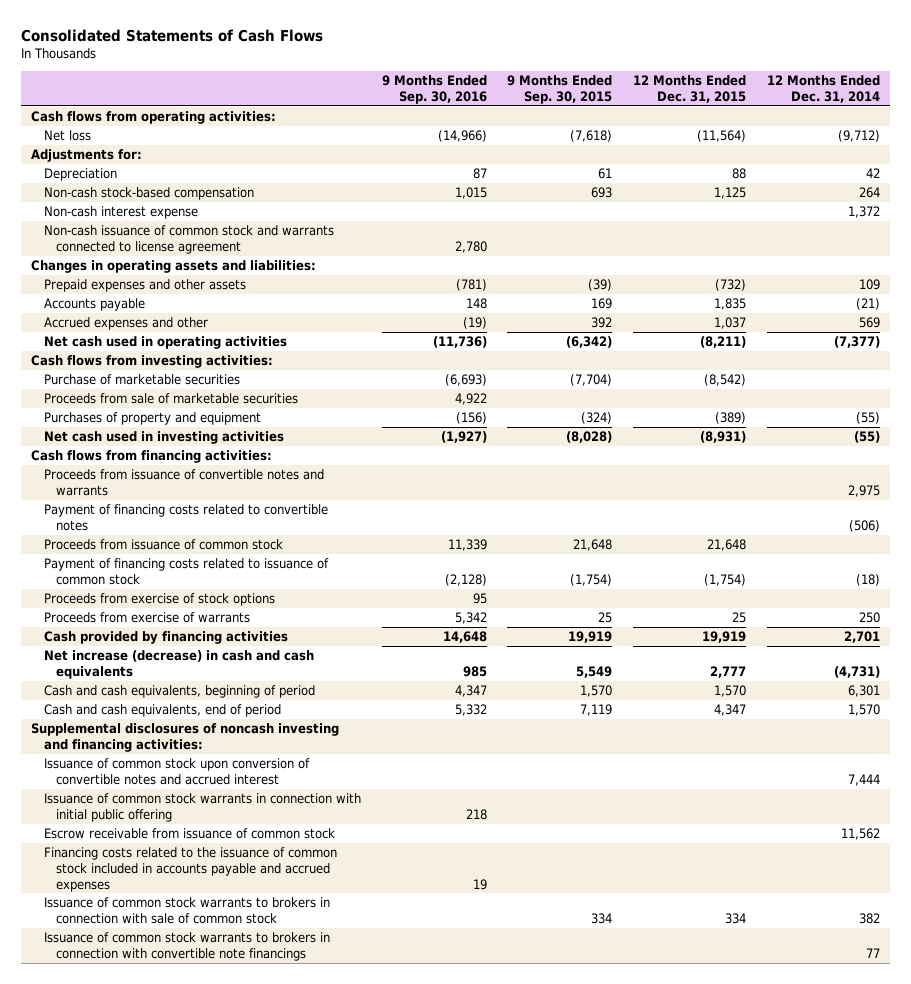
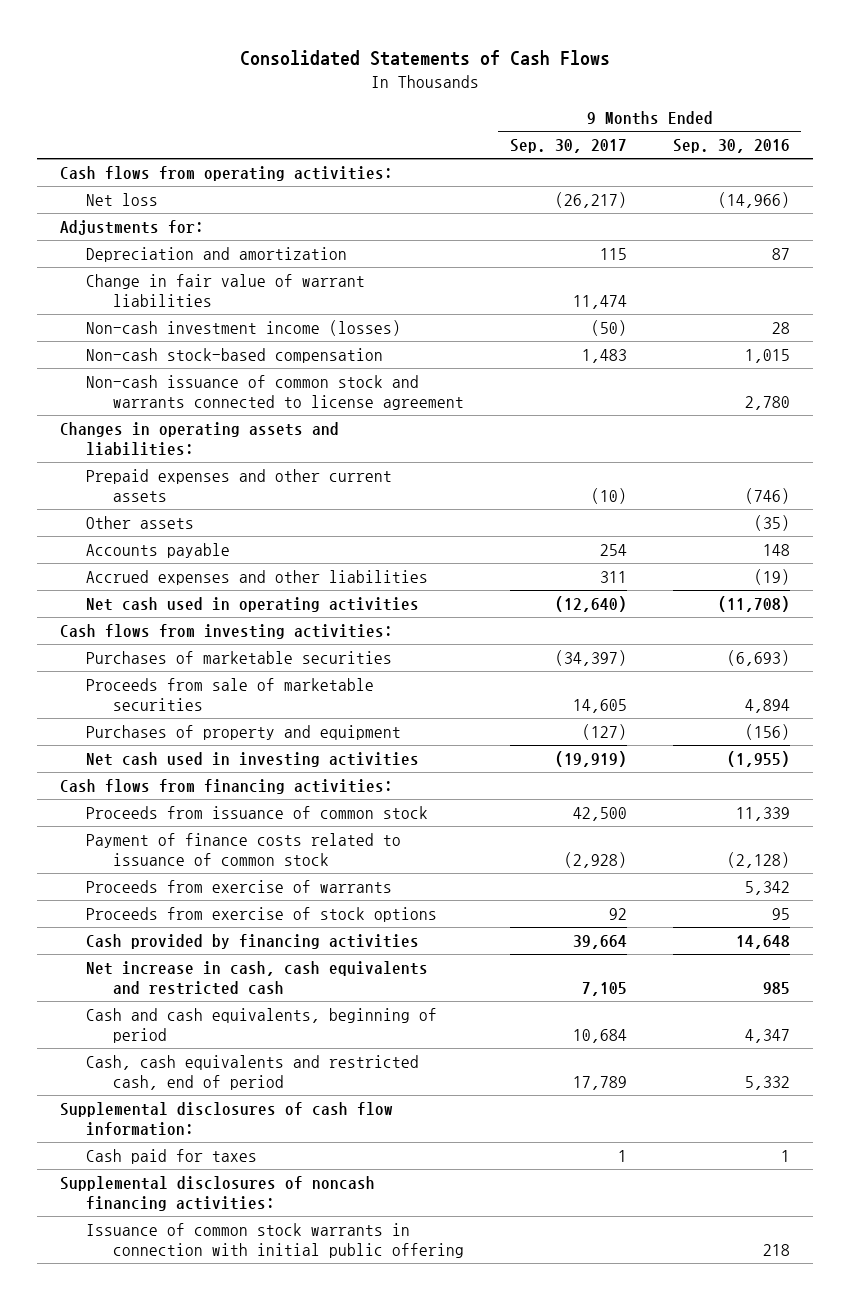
[507,75,613,105] 9 Months Ended Sep. 30, 2015 -> none
[633,75,747,104] 12 Months Ended Dec. 31, 2015 -> none
[766,75,880,104] 12 Months Ended Dec. 31, 2014 -> none
none -> [509,139,627,154] Sep. 30, 2017
[43,168,117,182] Depreciation -> [86,247,348,263] Depreciation and amortization
none -> [86,274,366,308] Change in fair value of warrant liabilities
none -> [86,320,402,337] Non-cash investment income (losses)
[43,206,198,220] Non-cash interest expense -> none
[43,279,246,293] Prepaid expenses and other assets -> [86,469,393,503] Prepaid expenses and other current assets
[455,279,487,292] (781) -> [744,488,790,505] (746)
none -> [86,516,195,530] Other assets
[43,317,208,331] Accrued expenses and other -> [86,570,429,586] Accrued expenses and other liabilities
[432,336,487,349] (11,736) -> [717,596,790,613] (11,708)
[43,374,240,386] Purchase of marketable securities -> [86,651,393,665] Purchases of marketable securities
[454,393,487,406] 4,922 -> [744,699,790,714] 4,894
[440,431,487,444] (1,927) -> [726,751,790,768] (1,955)
[43,469,324,496] Proceeds from issuance of convertible notes and warrants -> none
[43,504,328,531] Payment of financing costs related to convertible notes -> none
[43,558,329,585] Payment of financing costs related to issuance of common stock -> [86,833,402,867] Payment of finance costs related to issuance of common stock
[43,593,275,607] Proceeds from exercise of stock options -> [86,907,438,923] Proceeds from exercise of stock options
[43,650,314,679] Net increase (decrease) in cash and cash equivalents -> [86,961,429,996] Net increase in cash, cash equivalents and restricted cash
[43,758,310,785] Issuance of common stock upon conversion of convertible notes and accrued interest -> none
[43,704,281,718] Cash and cash equivalents, end of period -> [86,1055,420,1091] Cash, cash equivalents and restricted cash, end of period
none -> [59,1102,393,1137] Supplemental disclosures of cash flow information:
none -> [86,1149,258,1165] Cash paid for taxes
[31,723,340,752] Supplemental disclosures of noncash investing and financing activities: -> [59,1176,375,1212] Supplemental disclosures of noncash financing activities:
[43,828,335,840] Escrow receivable from issuance of common stock -> none
[43,847,337,892] Financing costs related to the issuance of common stock included in accounts payable and accrued expenses -> none
[43,897,330,924] Issuance of common stock warrants to brokers in connection with sale of common stock -> none
[43,932,330,961] Issuance of common stock warrants to brokers in connection with convertible note financings -> none

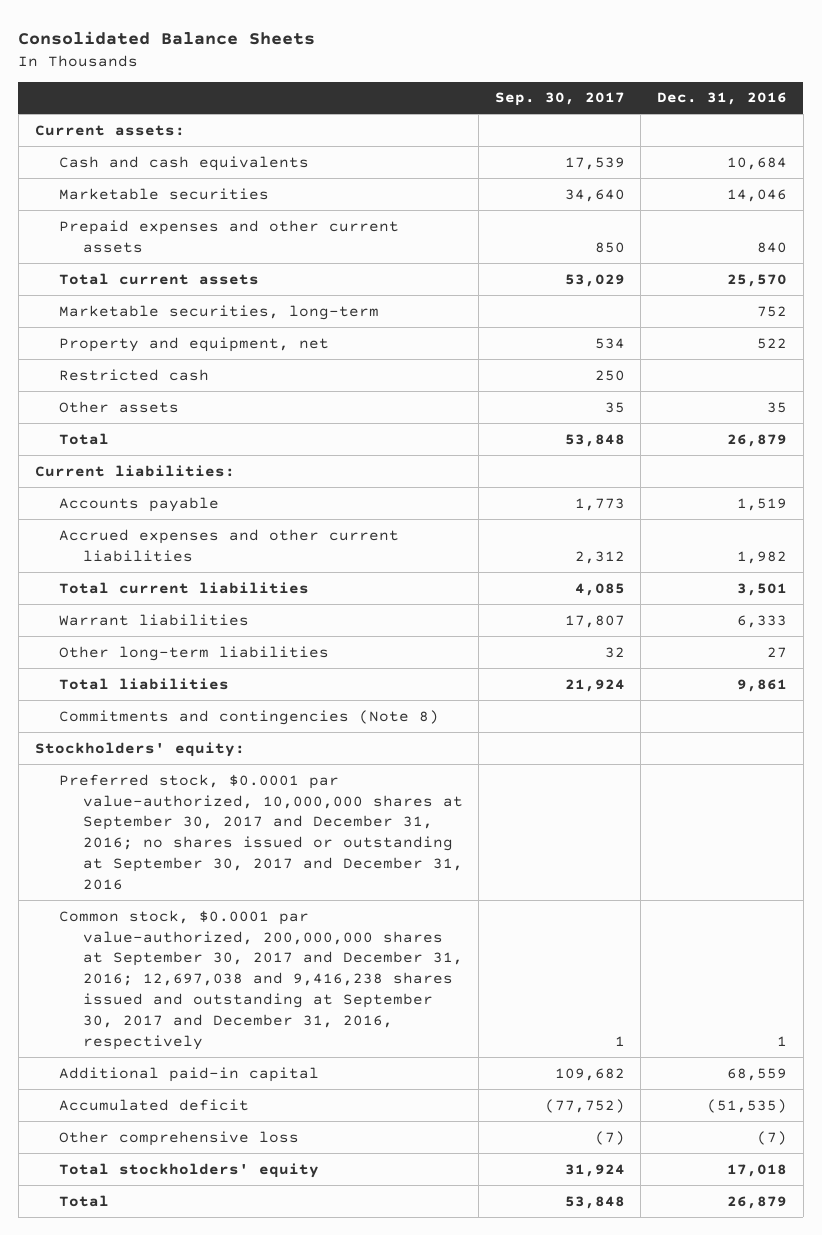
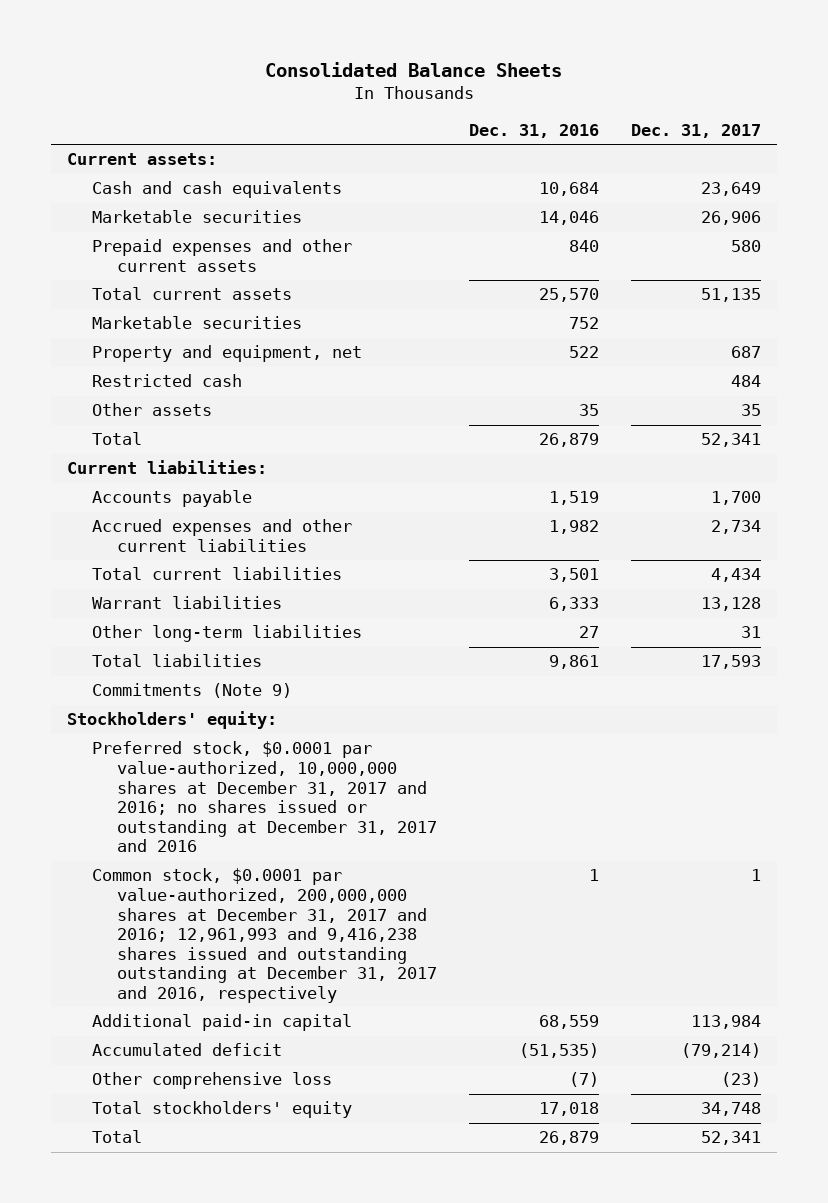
[494,92,625,107] Sep. 30, 2017 -> none
none -> [631,123,762,138] Dec. 31, 2017
[58,304,379,320] Marketable securities, long-term -> [92,316,303,330] Marketable securities
[58,709,439,725] Commitments and contingencies (Note 8) -> [92,683,293,699] Commitments (Note 9)
[58,773,463,891] Preferred stock, $0.0001 par value-authorized, 10,000,000 shares at September 30, 2017 and December 31, 2016; no shares issued or outstanding at September 30, 2017 and December 31, 2016 -> [92,741,438,853] Preferred stock, $0.0001 par value-authorized, 10,000,000 shares at December 31, 2017 and 2016; no shares issued or outstanding at December 31, 2017 and 2016
[58,909,463,1050] Common stock, $0.0001 par value-authorized, 200,000,000 shares at September 30, 2017 and December 31, 2016; 12,697,038 and 9,416,238 shares issued and outstanding at September 30, 2017 and December 31, 2016, respectively -> [92,868,438,1004] Common stock, $0.0001 par value-authorized, 200,000,000 shares at December 31, 2017 and 2016; 12,961,993 and 9,416,238 shares issued and outstanding outstanding at December 31, 2017 and 2016, respectively

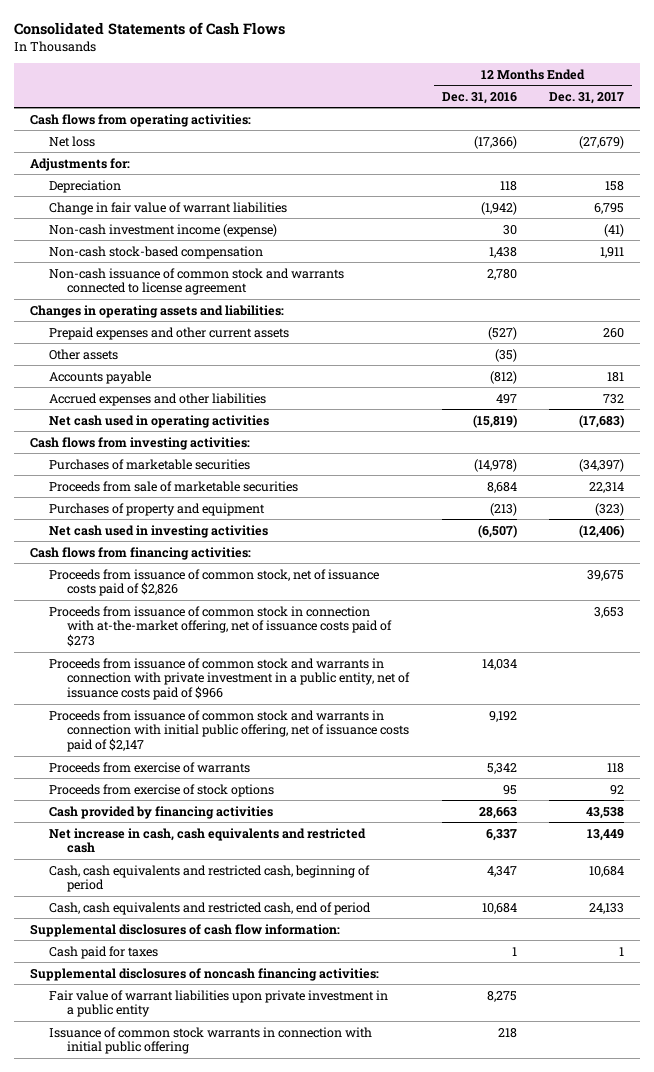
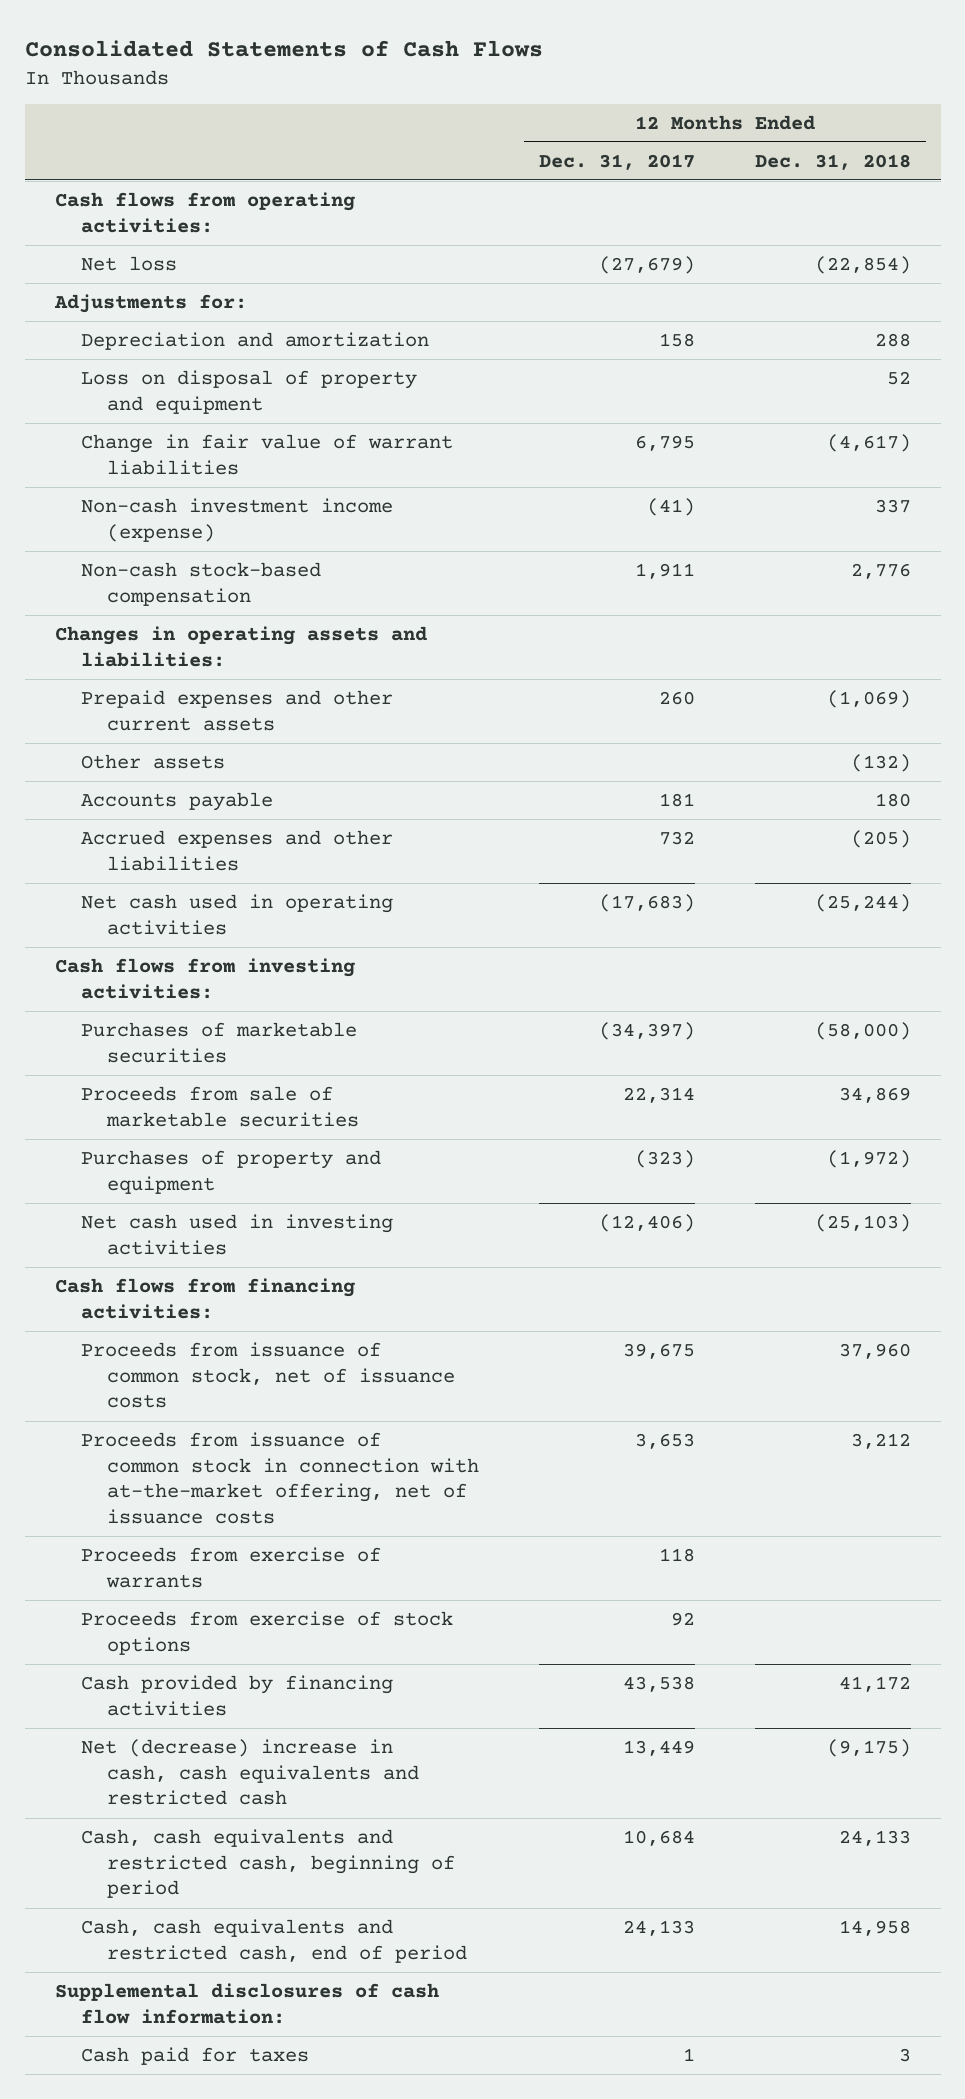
[441,91,517,104] Dec. 31, 2016 -> none
none -> [754,153,911,170] Dec. 31, 2018
[48,179,121,193] Depreciation -> [80,331,429,350] Depreciation and amortization
none -> [80,369,417,414] Loss on disposal of property and equipment
[48,267,344,296] Non-cash issuance of common stock and warrants connected to license agreement -> none
[48,657,411,701] Proceeds from issuance of common stock and warrants in connection with private investment in a public entity, net of issuance costs paid of $966 -> none
[48,709,410,753] Proceeds from issuance of common stock and warrants in connection with initial public offering, net of issuance costs paid of $2,147 -> none
[48,568,379,597] Proceeds from issuance of common stock, net of issuance costs paid of $2,826 -> [80,1341,456,1409] Proceeds from issuance of common stock, net of issuance costs
[48,605,393,648] Proceeds from issuance of common stock in connection with at-the-market offering, net of issuance costs paid of $273 -> [80,1431,480,1525] Proceeds from issuance of common stock in connection with at-the-market offering, net of issuance costs
[48,827,366,854] Net increase in cash, cash equivalents and restricted cash -> [80,1738,420,1806] Net (decrease) increase in cash, cash equivalents and restricted cash
[30,967,380,981] Supplemental disclosures of noncash financing activities: -> none
[48,989,388,1018] Fair value of warrant liabilities upon private investment in a public entity -> none
[48,1026,372,1055] Issuance of common stock warrants in connection with initial public offering -> none

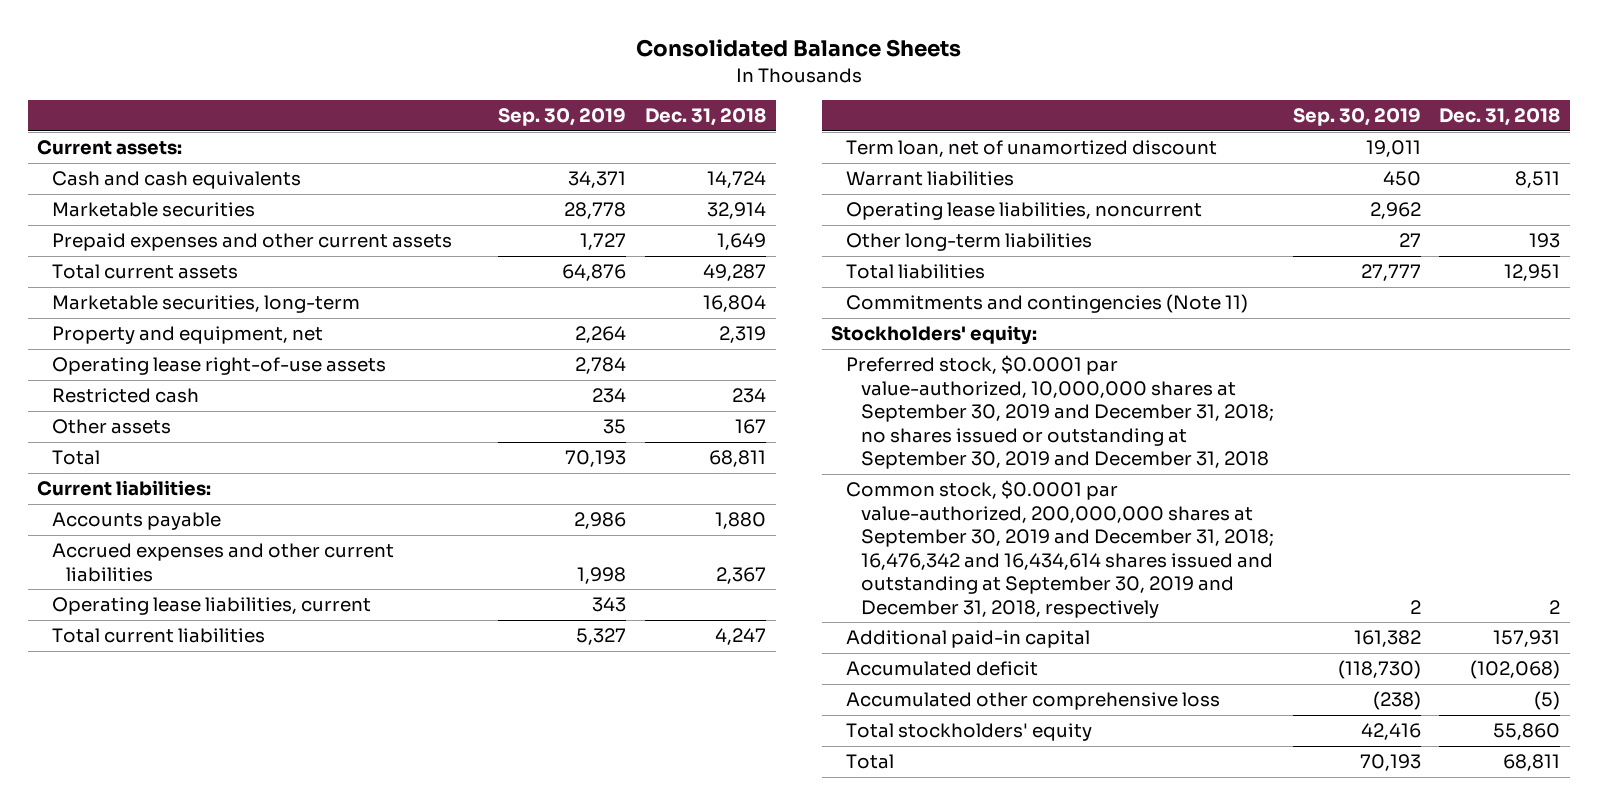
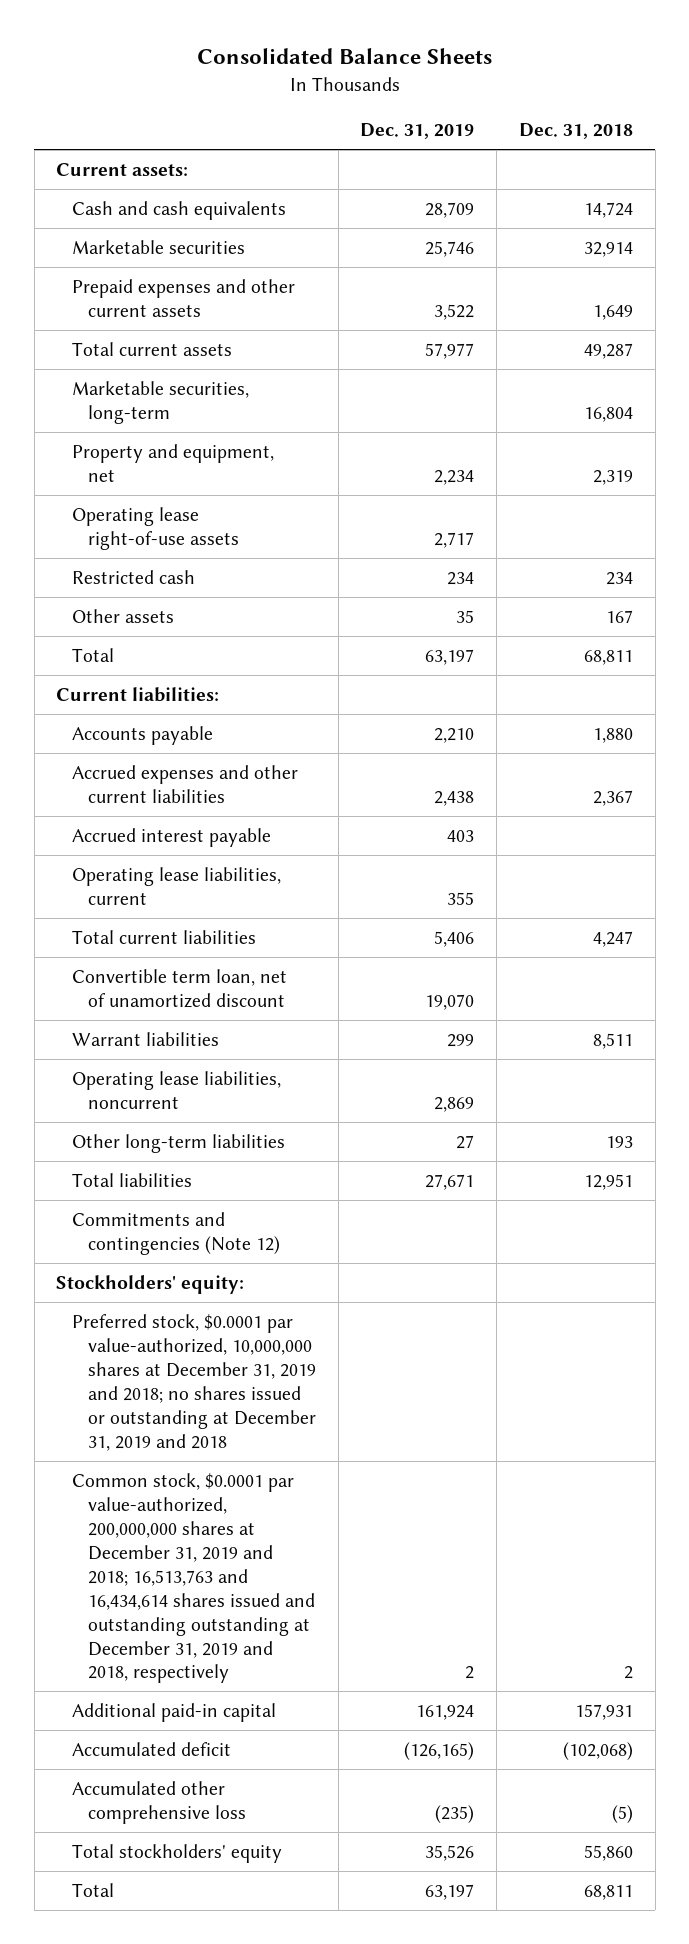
[498,108,627,127] Sep. 30, 2019 -> none
none -> [360,123,475,140] Dec. 31, 2019
none -> [72,827,272,847] Accrued interest payable
[846,140,1218,158] Term loan, net of unamortized discount -> [72,968,288,1008] Convertible term loan, net of unamortized discount
[846,294,1249,314] Commitments and contingencies (Note 11) -> [72,1211,280,1255] Commitments and contingencies (Note 12)
[846,355,1274,470] Preferred stock, $0.0001 par value-authorized, 10,000,000 shares at September 30, 2019 and December 31, 2018; no shares issued or outstanding at September 30, 2019 and December 31, 2018 -> [72,1313,316,1451] Preferred stock, $0.0001 par value-authorized, 10,000,000 shares at December 31, 2019 and 2018; no shares issued or outstanding at December 31, 2019 and 2018
[846,480,1274,618] Common stock, $0.0001 par value-authorized, 200,000,000 shares at September 30, 2019 and December 31, 2018; 16,476,342 and 16,434,614 shares issued and outstanding at September 30, 2019 and December 31, 2018, respectively -> [72,1472,315,1684] Common stock, $0.0001 par value-authorized, 200,000,000 shares at December 31, 2019 and 2018; 16,513,763 and 16,434,614 shares issued and outstanding outstanding at December 31, 2019 and 2018, respectively

